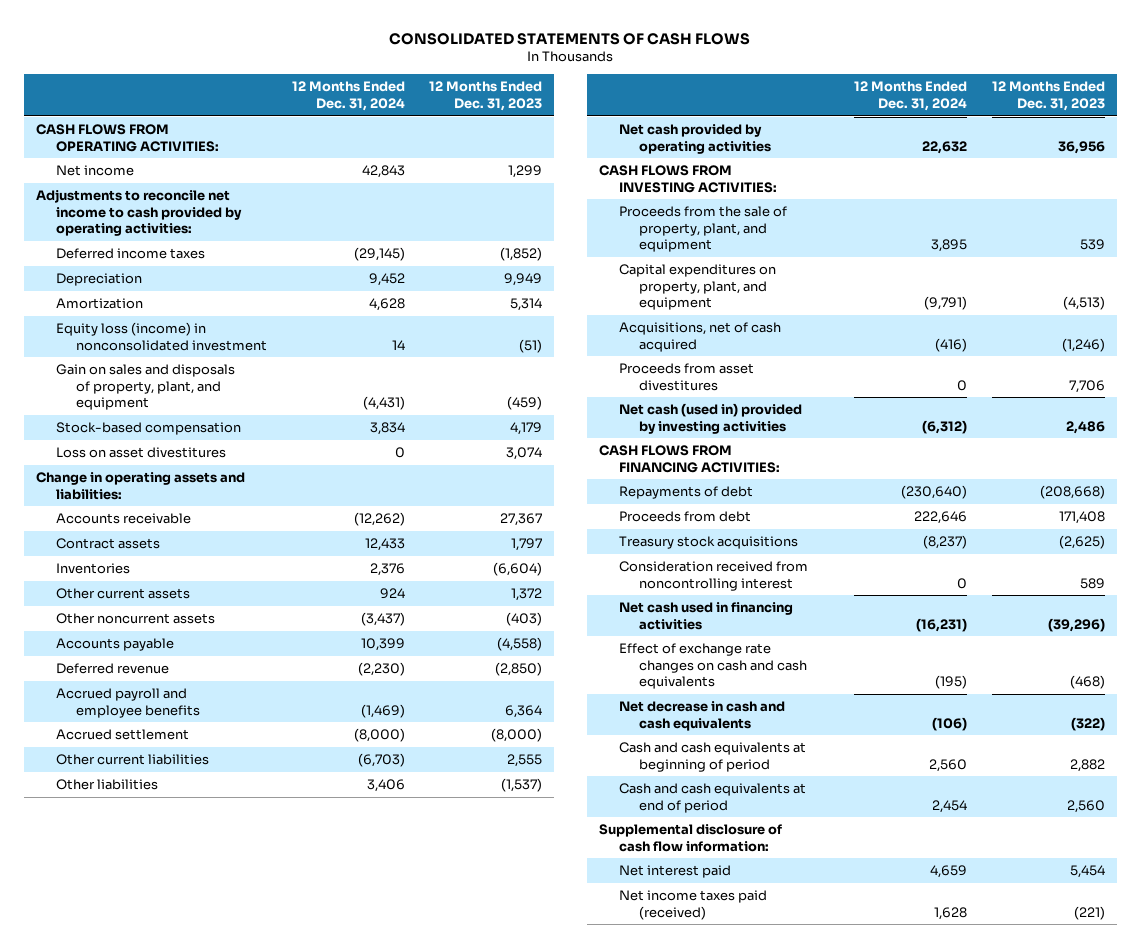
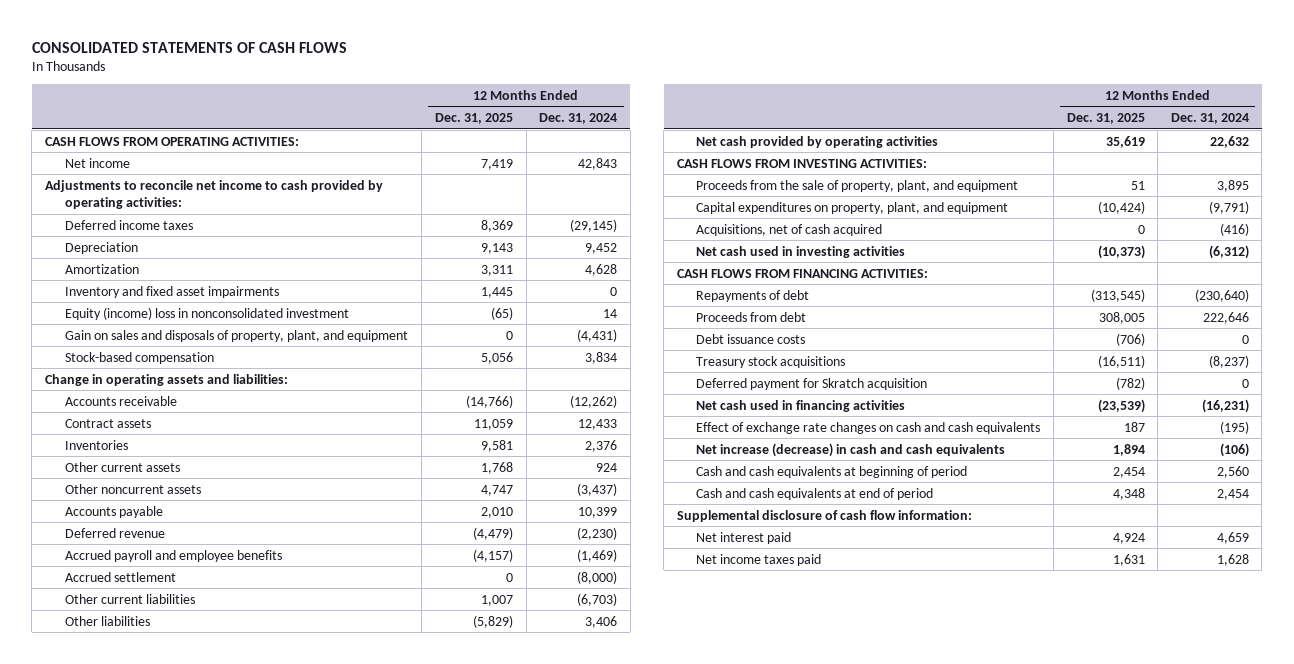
[429,81,543,111] 12 Months Ended Dec. 31, 2023 -> none
none -> [434,113,513,125] Dec. 31, 2025
none -> [64,285,279,298] Inventory and fixed asset impairments
[56,322,268,351] Equity loss (income) in nonconsolidated investment -> [64,306,349,320] Equity (income) loss in nonconsolidated investment
[56,447,227,459] Loss on asset divestitures -> none
[618,363,754,391] Proceeds from asset divestitures -> none
[618,403,802,434] Net cash (used in) provided by investing activities -> [696,245,906,258] Net cash used in investing activities
none -> [696,333,806,344] Debt issuance costs
[618,561,808,591] Consideration received from noncontrolling interest -> none
none -> [696,377,928,390] Deferred payment for Skratch acquisition
[618,701,785,731] Net decrease in cash and cash equivalents -> [696,442,1006,457] Net increase (decrease) in cash and cash equivalents
[618,890,767,920] Net income taxes paid (received) -> [696,553,822,566] Net income taxes paid

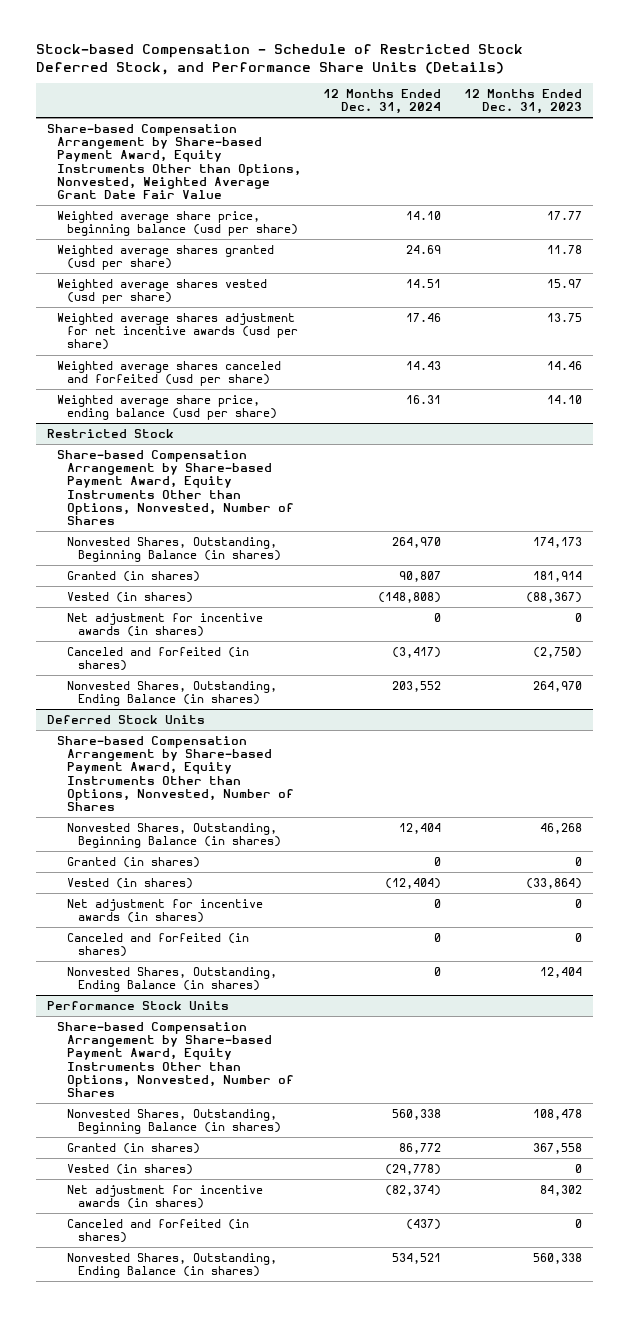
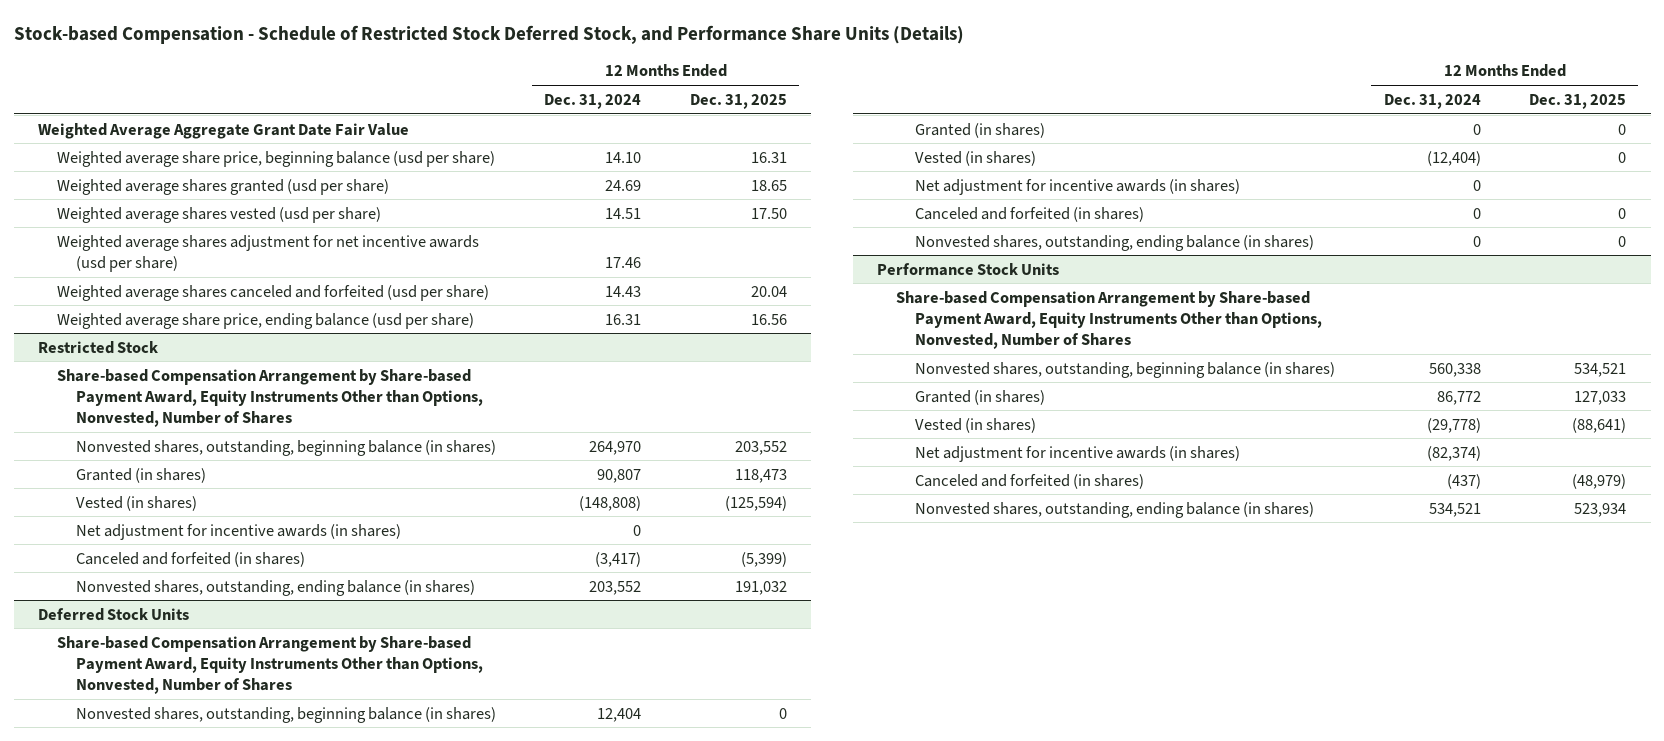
[463,89,582,115] 12 Months Ended Dec. 31, 2023 -> none
none -> [689,93,787,109] Dec. 31, 2025
[47,123,302,200] Share-based Compensation Arrangement by Share-based Payment Award, Equity Instruments Other than Options, Nonvested, Weighted Average Grant Date Fair Value -> [38,122,410,139] Weighted Average Aggregate Grant Date Fair Value
[67,536,281,563] Nonvested Shares, Outstanding, Beginning Balance (in shares) -> [75,439,496,456] Nonvested shares, outstanding, beginning balance (in shares)
[67,680,278,707] Nonvested Shares, Outstanding, Ending Balance (in shares) -> [75,579,475,596] Nonvested shares, outstanding, ending balance (in shares)
[67,822,281,849] Nonvested Shares, Outstanding, Beginning Balance (in shares) -> [75,706,496,723] Nonvested shares, outstanding, beginning balance (in shares)
[67,966,278,993] Nonvested Shares, Outstanding, Ending Balance (in shares) -> [914,234,1314,251] Nonvested shares, outstanding, ending balance (in shares)
[67,1108,281,1135] Nonvested Shares, Outstanding, Beginning Balance (in shares) -> [914,361,1335,378] Nonvested shares, outstanding, beginning balance (in shares)
[67,1252,278,1279] Nonvested Shares, Outstanding, Ending Balance (in shares) -> [914,501,1314,518] Nonvested shares, outstanding, ending balance (in shares)

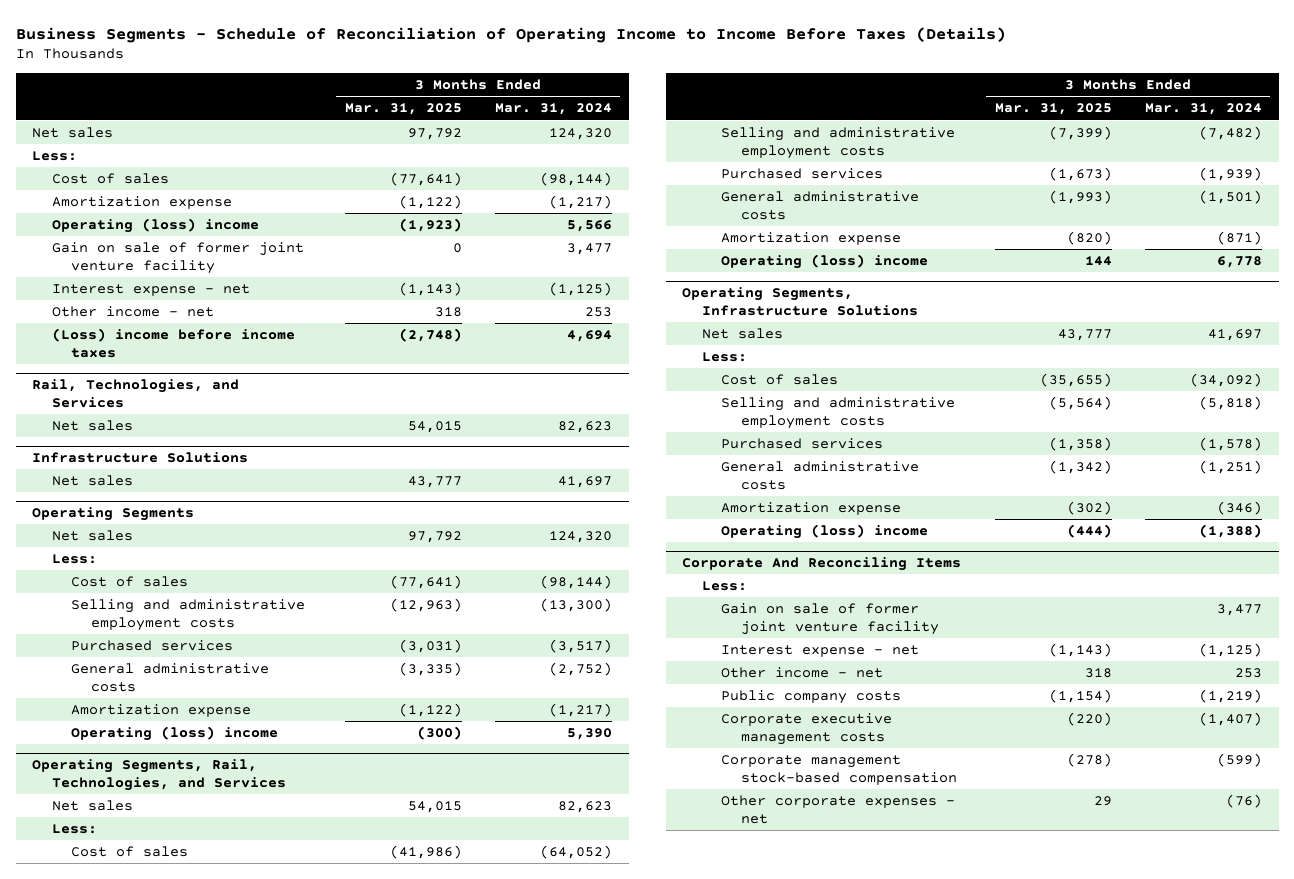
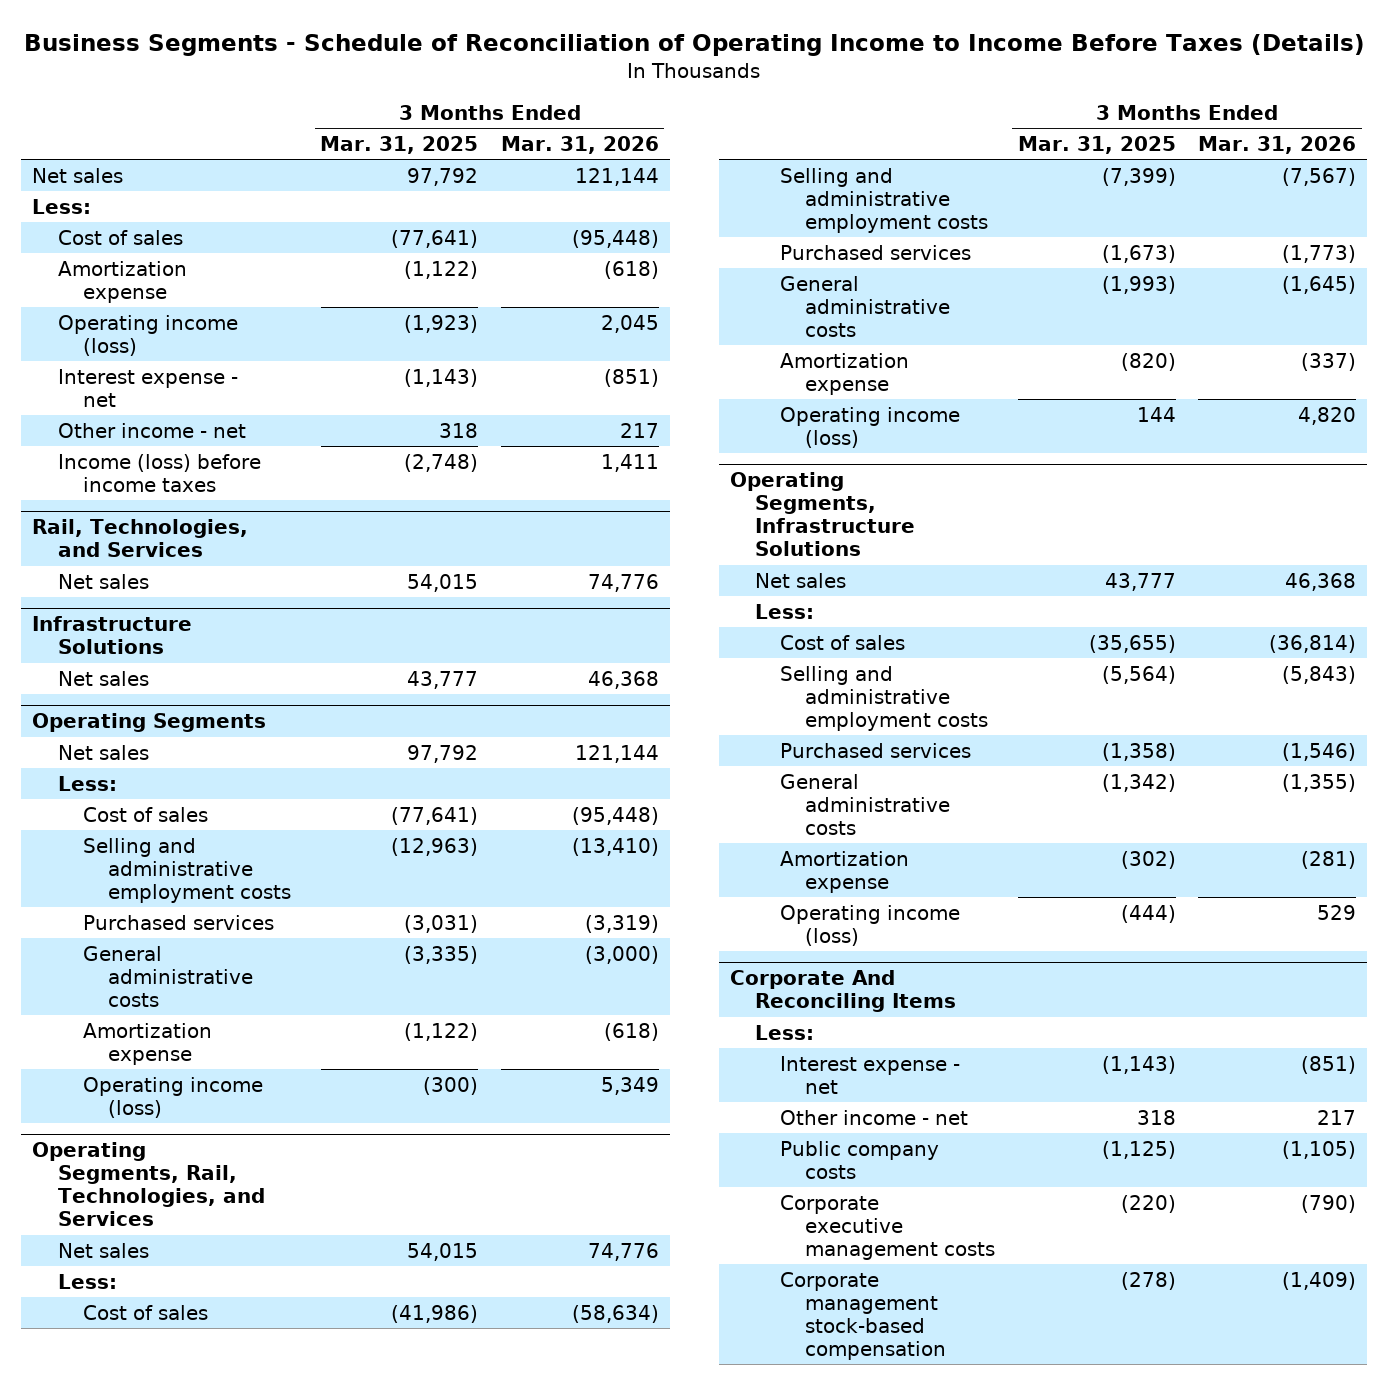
[494,103,612,116] Mar. 31, 2024 -> none
none -> [500,135,659,154] Mar. 31, 2026
[51,241,304,275] Gain on sale of former joint venture facility -> none
[51,217,259,233] Operating (loss) income -> [57,314,238,356] Operating income (loss)
[51,327,295,359] (Loss) income before income taxes -> [57,453,261,492] Income (loss) before income taxes
[71,725,279,741] Operating (loss) income -> [82,1076,263,1118] Operating income (loss)
[721,253,929,269] Operating (loss) income -> [780,406,961,448] Operating income (loss)
[721,523,929,539] Operating (loss) income -> [780,904,961,946] Operating income (loss)
[721,602,939,636] Gain on sale of former joint venture facility -> none
[1048,688,1112,703] (1,154) -> [1101,1140,1176,1159] (1,125)
[721,794,956,825] Other corporate expenses - net -> none

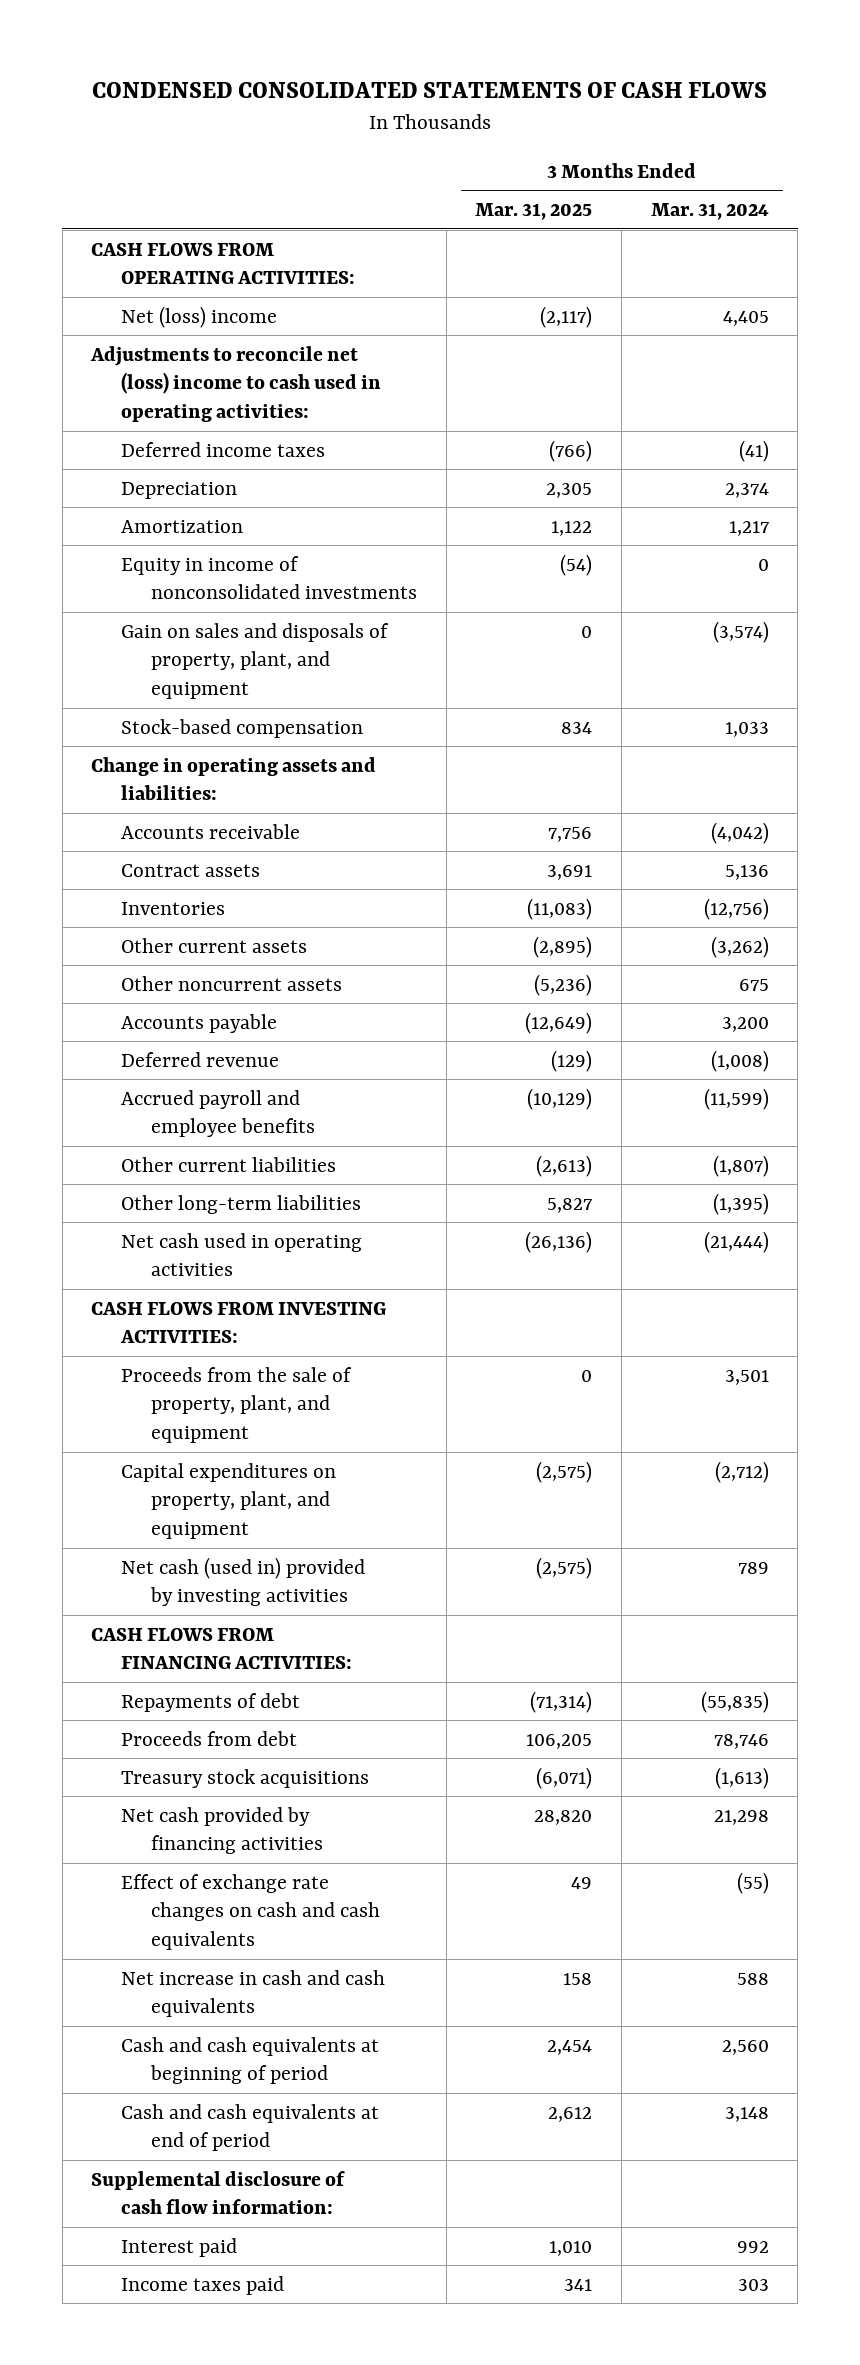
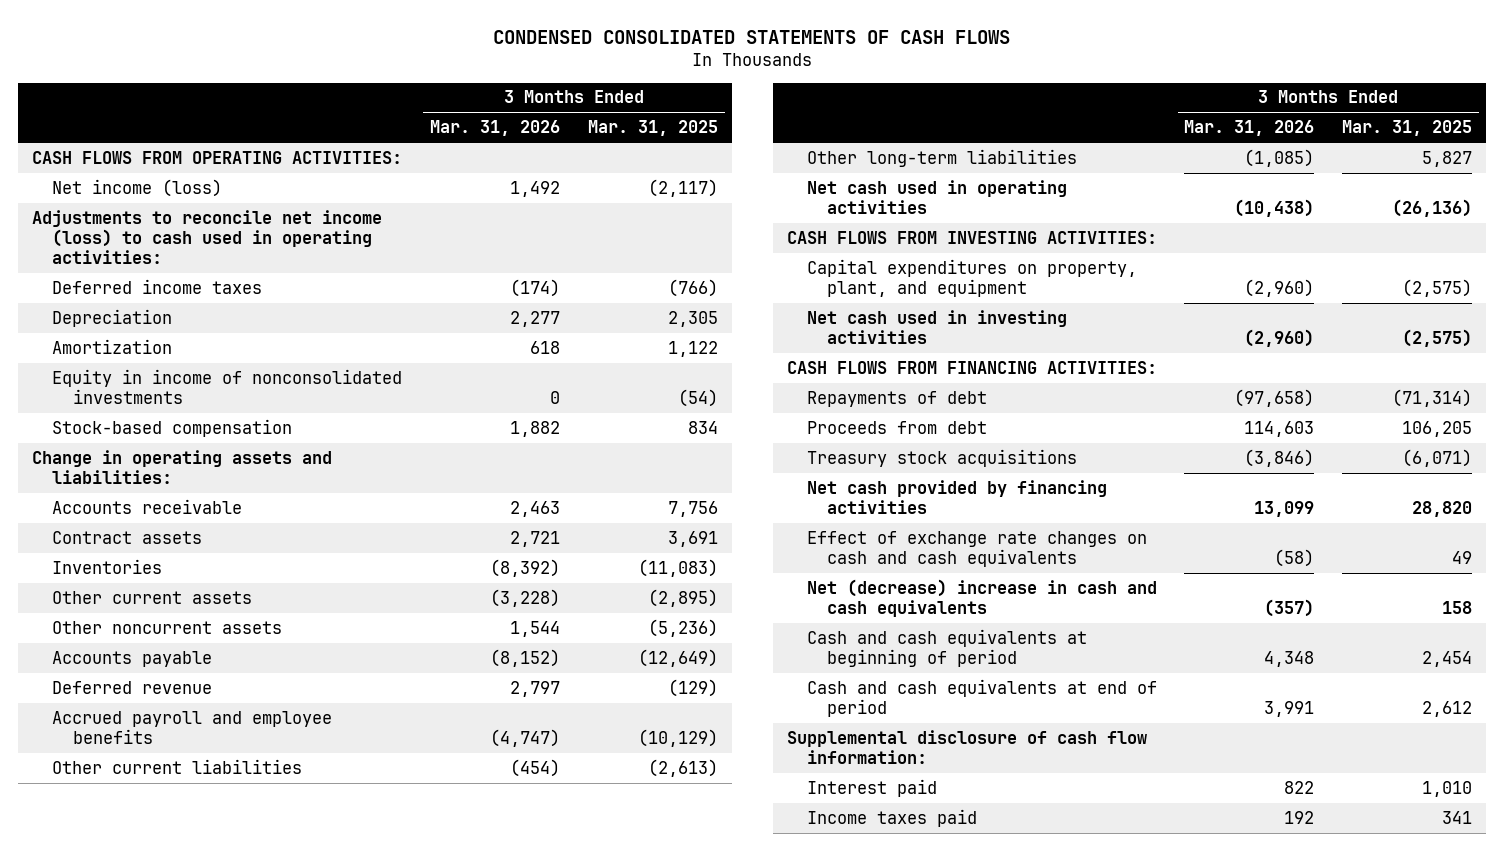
[650,203,769,221] Mar. 31, 2024 -> none
none -> [430,120,561,137] Mar. 31, 2026
[121,305,278,328] Net (loss) income -> [52,178,223,197] Net income (loss)
[90,345,382,423] Adjustments to reconcile net (loss) income to cash used in operating activities: -> [32,209,383,264] Adjustments to reconcile net income (loss) to cash used in operating activities:
[121,622,390,700] Gain on sales and disposals of property, plant, and equipment -> none
[121,1366,353,1444] Proceeds from the sale of property, plant, and equipment -> none
[121,1556,366,1607] Net cash (used in) provided by investing activities -> [806,309,1067,344] Net cash used in investing activities
[121,1969,386,2018] Net increase in cash and cash equivalents -> [806,578,1157,617] Net (decrease) increase in cash and cash equivalents

